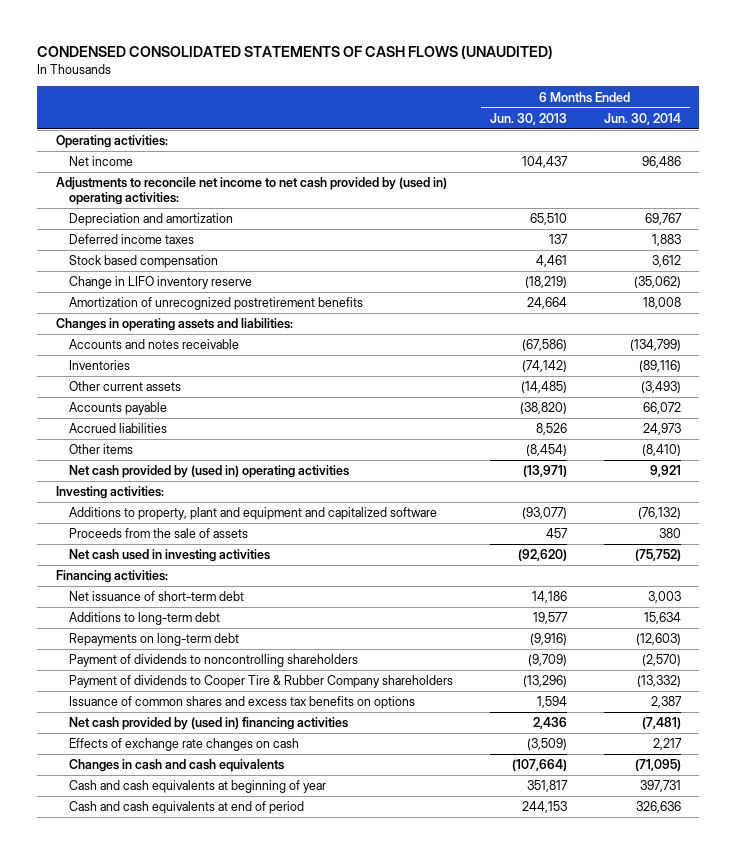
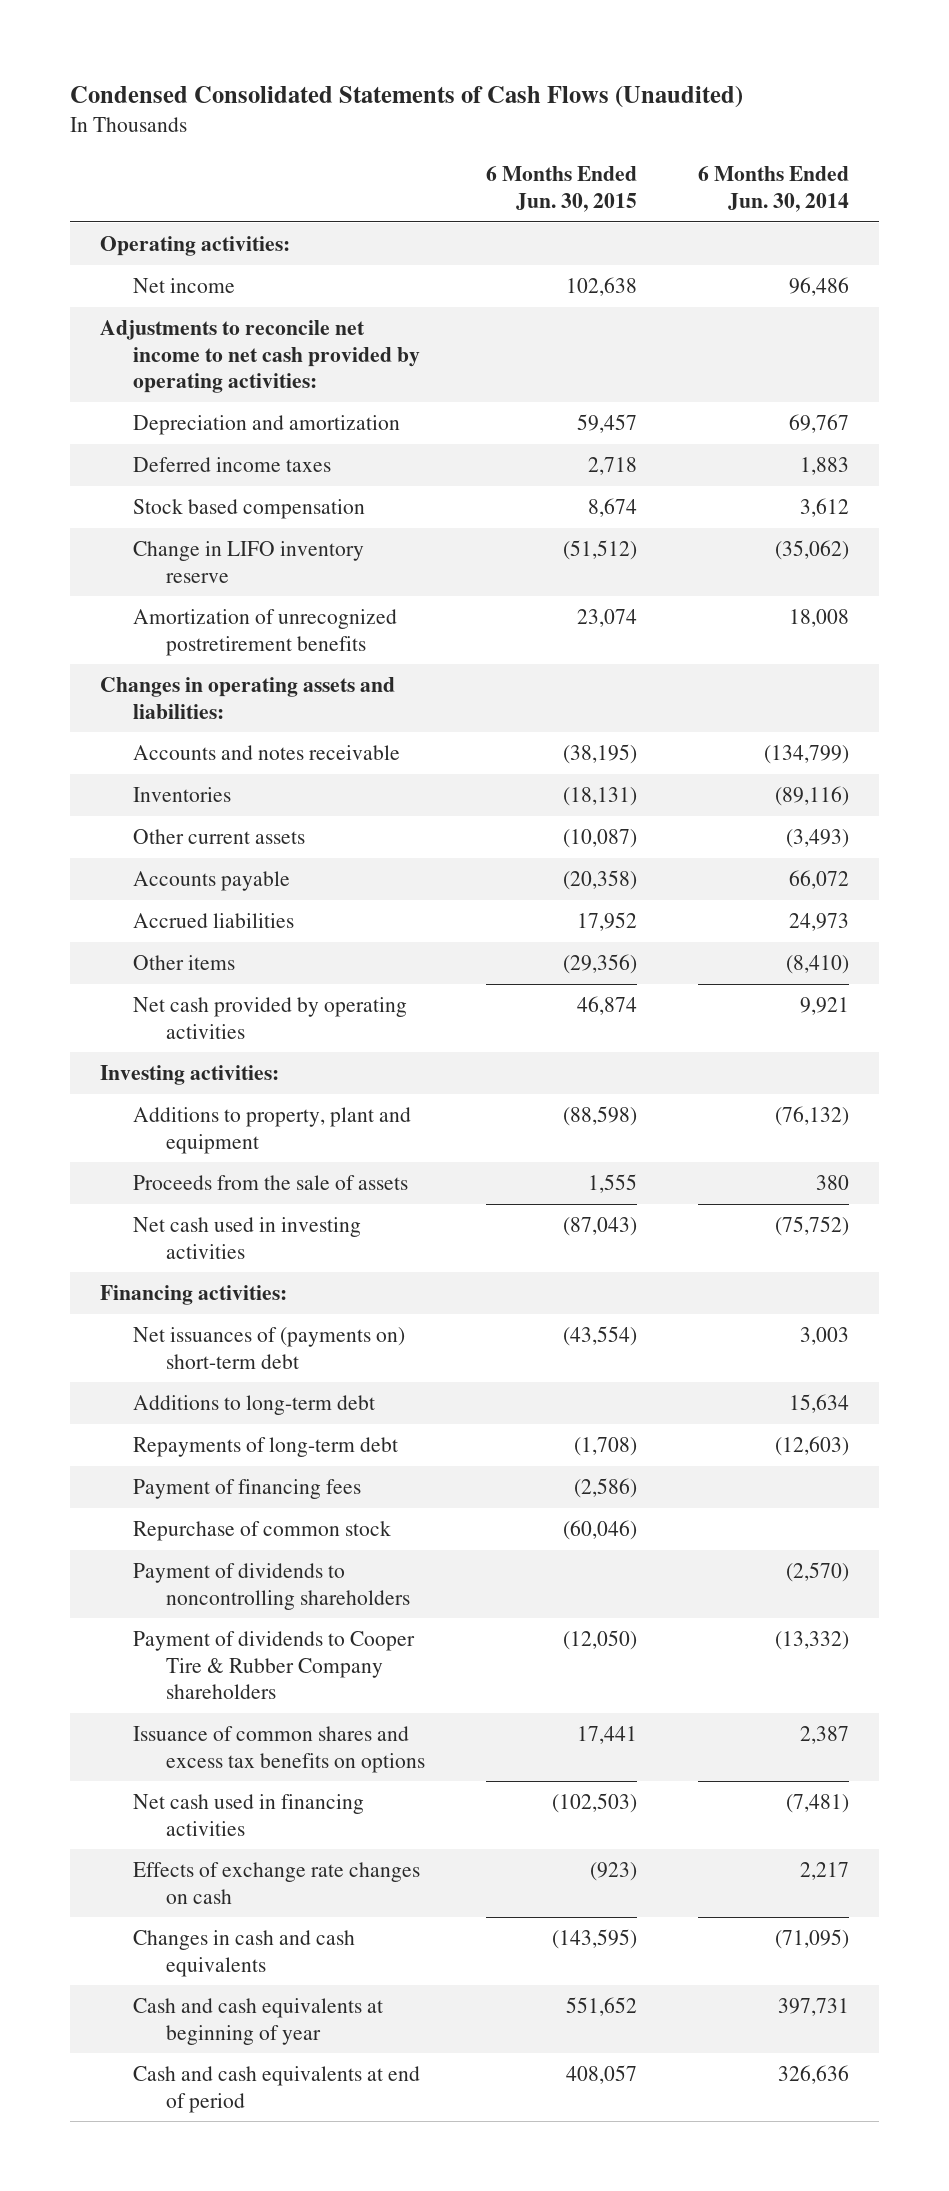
[37,44,554,59] CONDENSED CONSOLIDATED STATEMENTS OF CASH FLOWS (UNAUDITED) -> [69,85,743,108] Condensed Consolidated Statements of Cash Flows (Unaudited)
[489,112,567,125] Jun. 30, 2013 -> none
none -> [486,166,638,212] 6 Months Ended Jun. 30, 2015
[55,177,447,206] Adjustments to reconcile net income to net cash provided by (used in) operating activities: -> [100,320,421,393] Adjustments to reconcile net income to net cash provided by operating activities:
[68,465,349,479] Net cash provided by (used in) operating activities -> [133,997,408,1039] Net cash provided by operating activities
[68,507,437,521] Additions to property, plant and equipment and capitalized software -> [133,1107,412,1154] Additions to property, plant and equipment
[68,591,244,602] Net issuance of short-term debt -> [133,1327,406,1369] Net issuances of (payments on) short-term debt
[68,633,239,647] Repayments on long-term debt -> [133,1437,399,1458] Repayments of long-term debt
none -> [133,1479,362,1500] Payment of financing fees
none -> [133,1521,392,1542] Repurchase of common stock
[68,717,348,731] Net cash provided by (used in) financing activities -> [133,1794,365,1836] Net cash used in financing activities

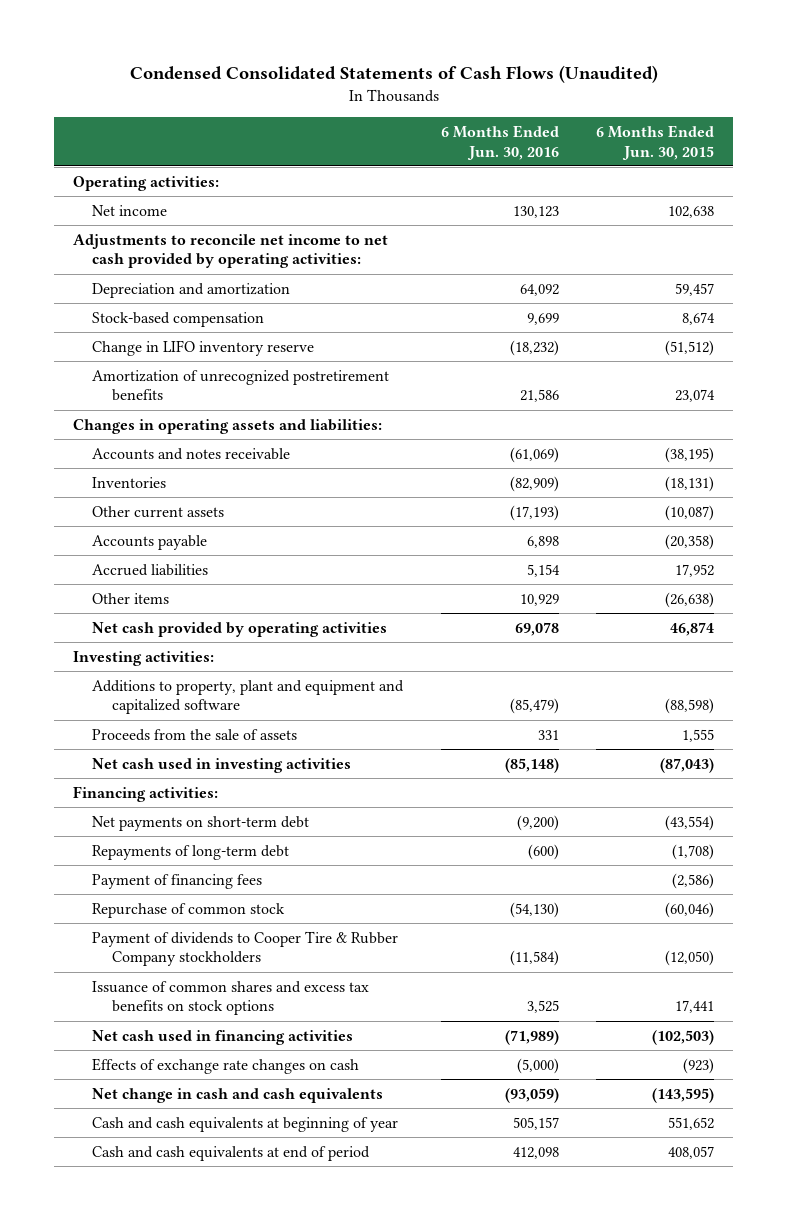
[697,166,849,212] 6 Months Ended Jun. 30, 2014 -> none
none -> [440,124,559,160] 6 Months Ended Jun. 30, 2016
[133,457,332,473] Deferred income taxes -> none
[133,499,366,520] Stock based compensation -> [92,311,265,327] Stock-based compensation
[563,954,638,975] (29,356) -> [665,591,715,608] (26,638)
[133,1107,412,1154] Additions to property, plant and equipment -> [92,679,405,715] Additions to property, plant and equipment and capitalized software
[133,1395,376,1416] Additions to long-term debt -> none
[133,1327,406,1369] Net issuances of (payments on) short-term debt -> [92,815,310,831] Net payments on short-term debt
[133,1563,411,1610] Payment of dividends to noncontrolling shareholders -> none
[133,1631,416,1699] Payment of dividends to Cooper Tire & Rubber Company shareholders -> [92,930,399,967] Payment of dividends to Cooper Tire & Rubber Company stockholders
[133,1726,426,1773] Issuance of common shares and excess tax benefits on options -> [92,980,370,1016] Issuance of common shares and excess tax benefits on stock options
[133,1930,356,1977] Changes in cash and cash equivalents -> [92,1087,384,1103] Net change in cash and cash equivalents

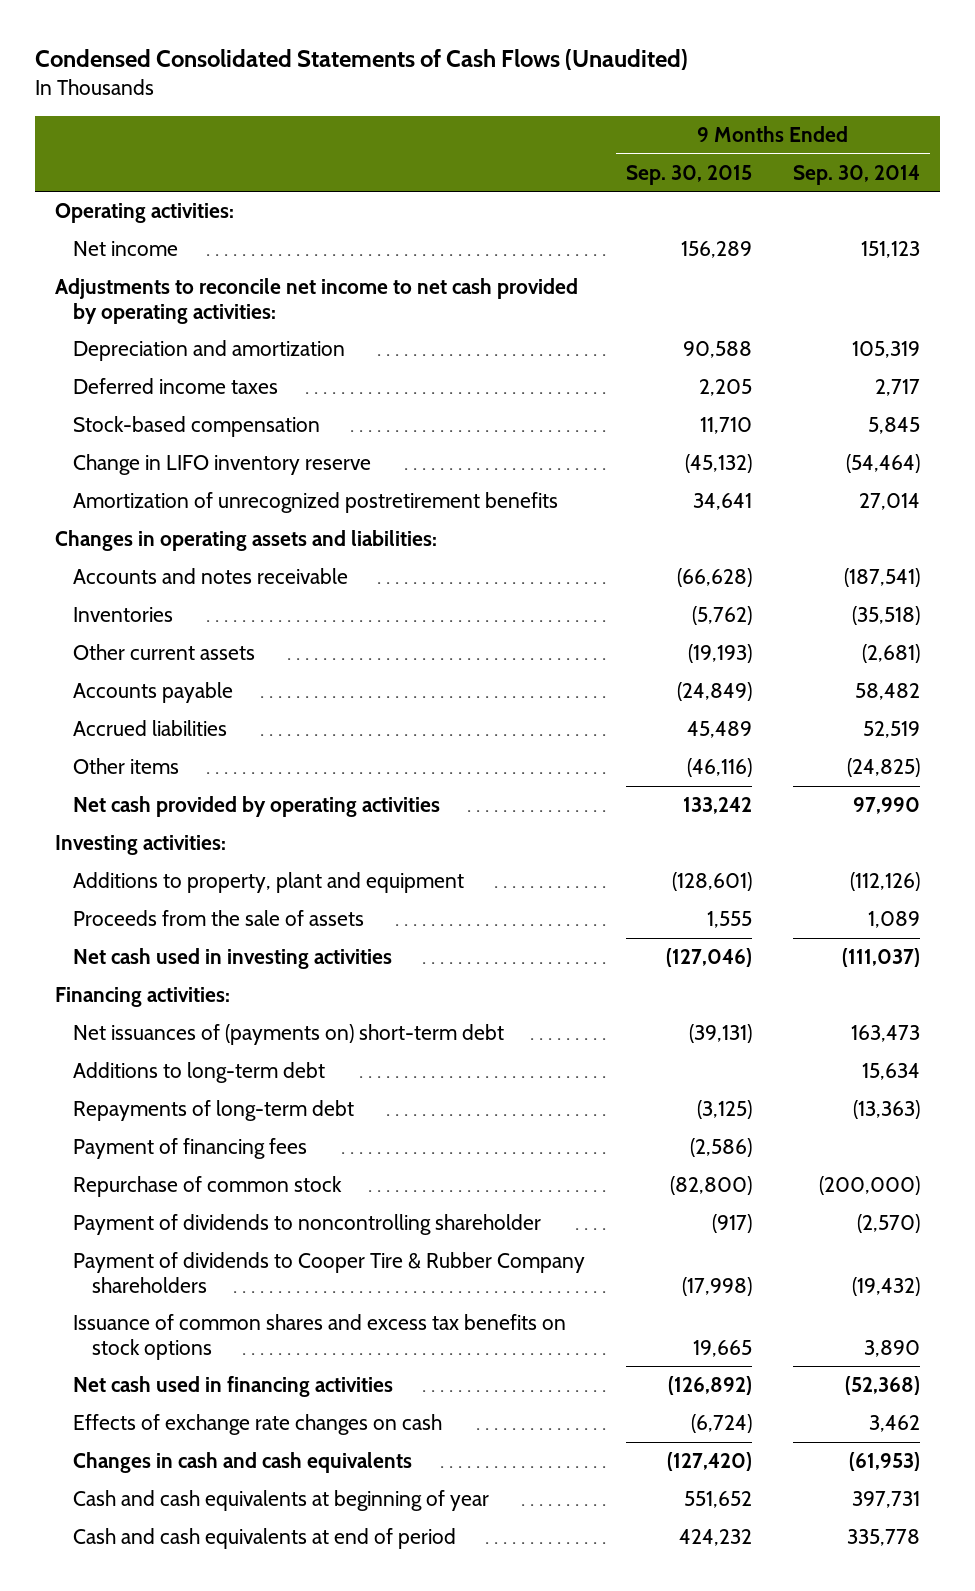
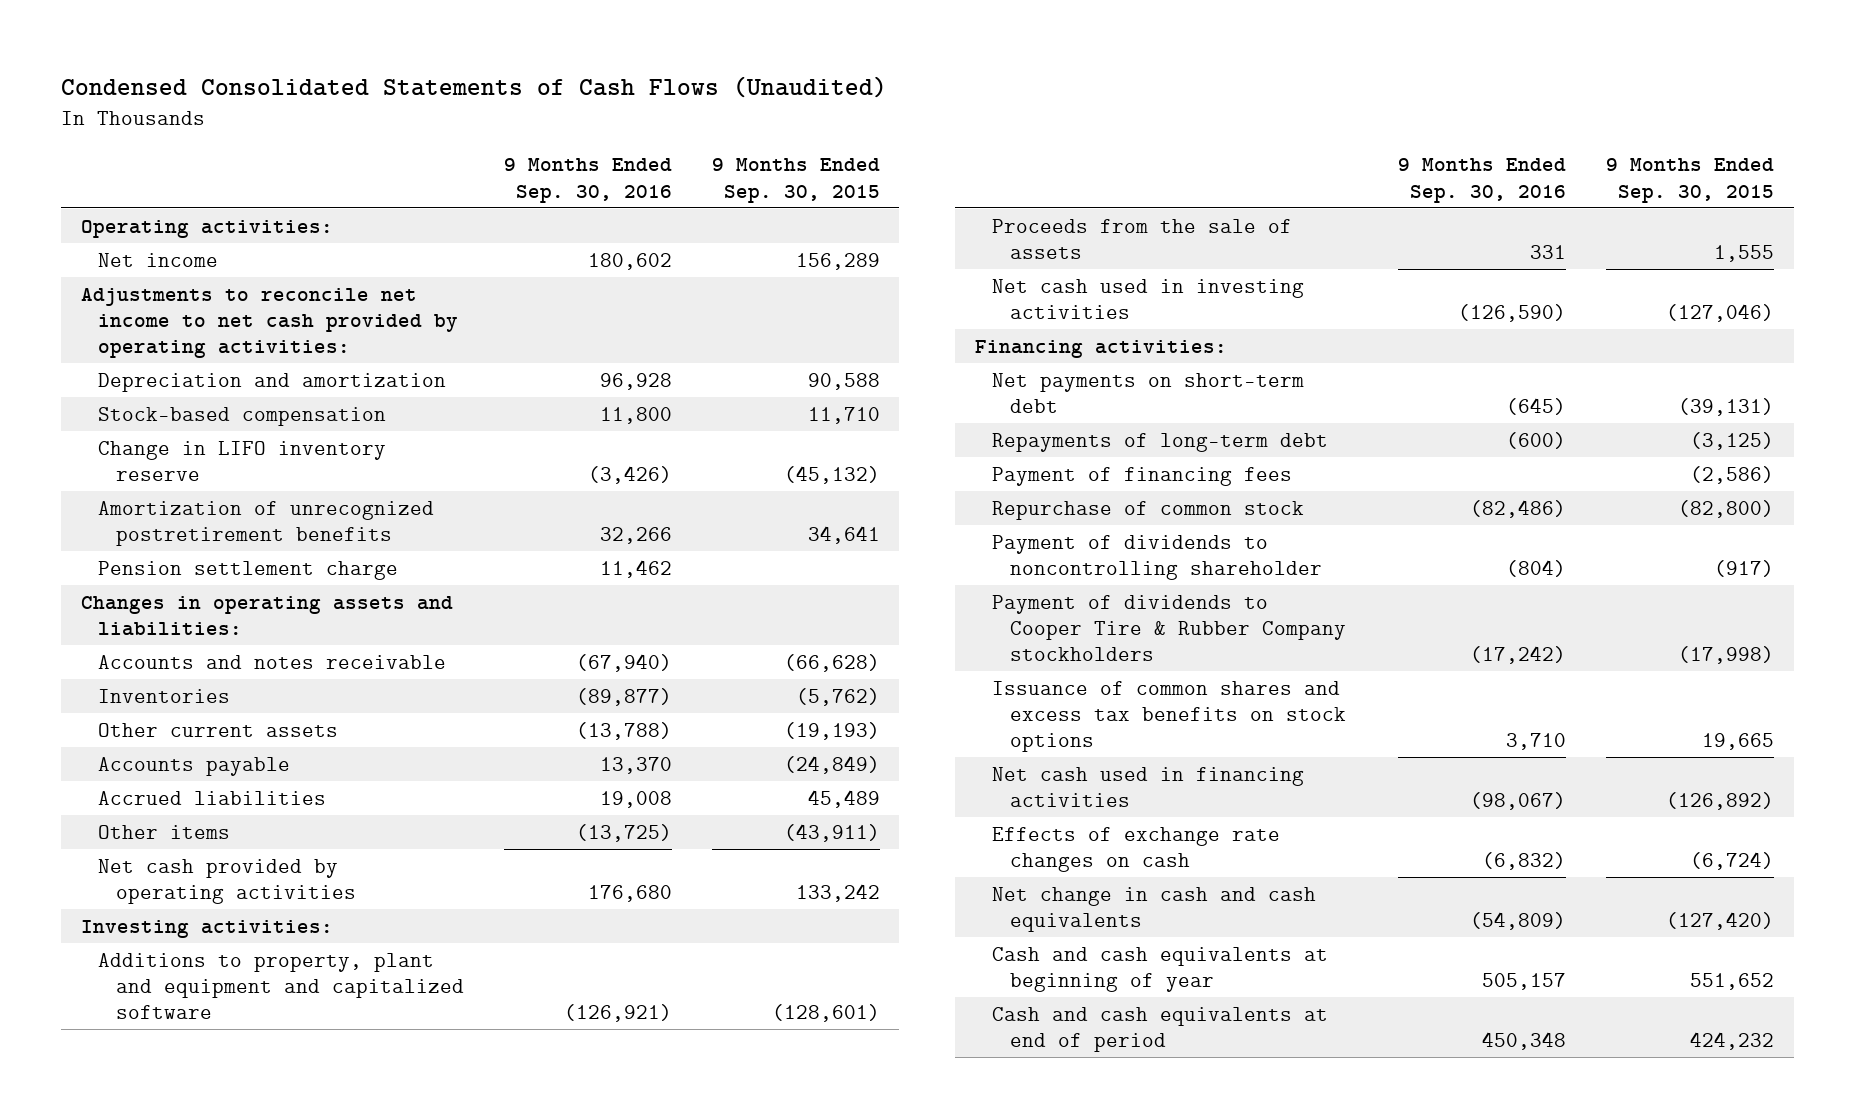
[792,164,920,185] Sep. 30, 2014 -> none
none -> [503,158,672,203] 9 Months Ended Sep. 30, 2016
[73,378,279,395] Deferred income taxes -> none
none -> [98,560,399,580] Pension settlement charge
[687,758,753,778] (46,116) -> [783,823,880,842] (43,911)
[73,872,465,894] Additions to property, plant and equipment -> [98,952,464,1020] Additions to property, plant and equipment and capitalized software
[73,1062,326,1084] Additions to long-term debt -> none
[73,1024,505,1046] Net issuances of (payments on) short-term debt -> [992,372,1305,413] Net payments on short-term debt
[73,1252,586,1293] Payment of dividends to Cooper Tire & Rubber Company shareholders -> [992,594,1347,662] Payment of dividends to Cooper Tire & Rubber Company stockholders
[73,1452,413,1474] Changes in cash and cash equivalents -> [992,886,1317,932] Net change in cash and cash equivalents

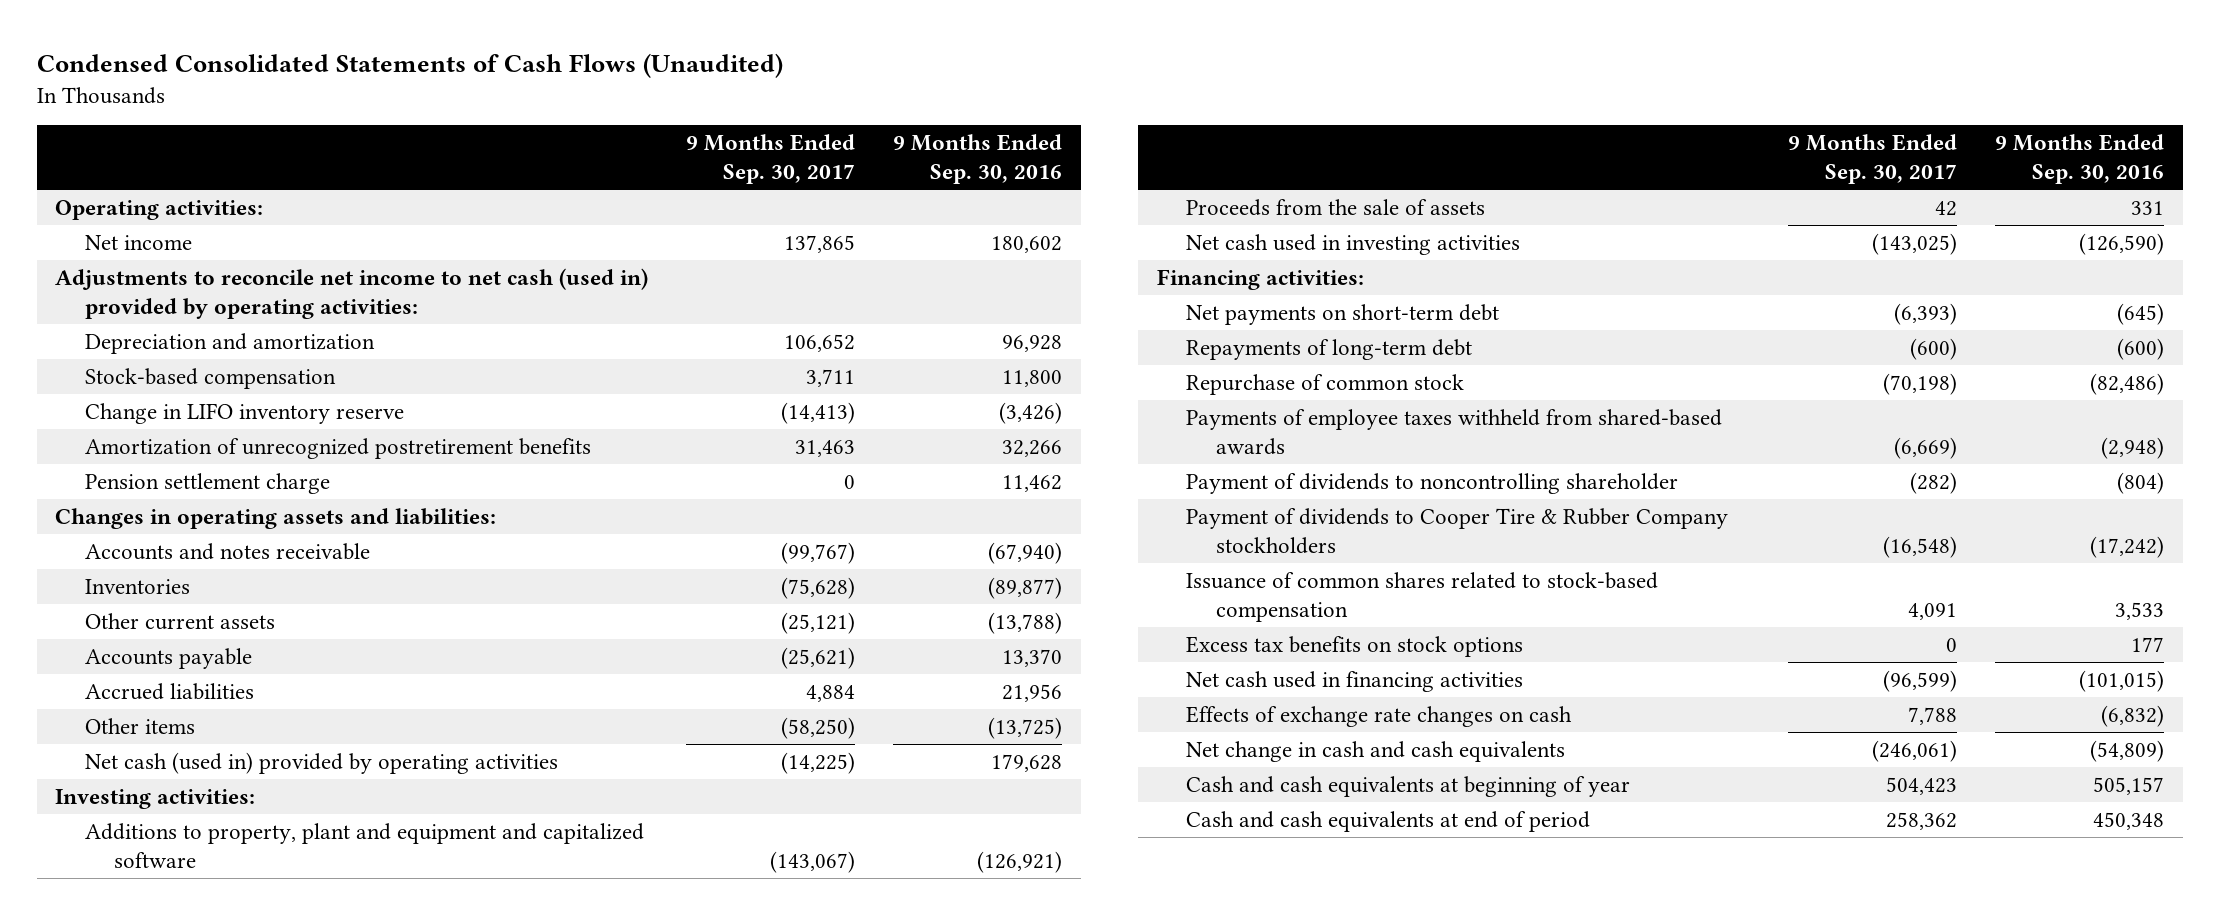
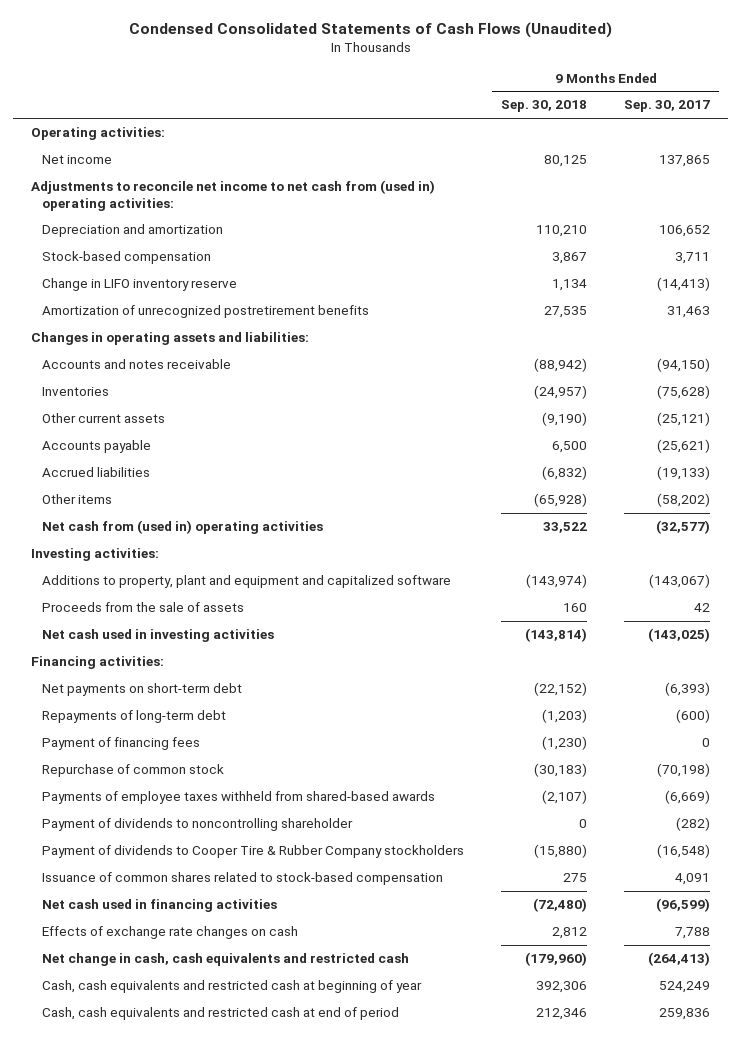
[893,134,1063,185] 9 Months Ended Sep. 30, 2016 -> none
none -> [501,100,588,113] Sep. 30, 2018
[55,268,649,319] Adjustments to reconcile net income to net cash (used in) provided by operating activities: -> [31,180,436,211] Adjustments to reconcile net income to net cash from (used in) operating activities:
[84,473,330,495] Pension settlement charge -> none
[781,542,856,565] (99,767) -> [656,358,710,373] (94,150)
[806,685,856,703] 4,884 -> [656,466,710,481] (19,133)
[781,717,856,740] (58,250) -> [656,493,710,508] (58,202)
[84,752,558,775] Net cash (used in) provided by operating activities -> [42,520,324,535] Net cash from (used in) operating activities
[781,752,856,775] (14,225) -> [655,520,710,535] (32,577)
none -> [42,737,201,751] Payment of financing fees
[1186,636,1524,658] Excess tax benefits on stock options -> none
[1186,741,1566,763] Net change in cash and cash equivalents -> [42,953,410,967] Net change in cash, cash equivalents and restricted cash
[1871,740,1957,763] (246,061) -> [647,952,710,967] (264,413)
[1186,776,1631,798] Cash and cash equivalents at beginning of year -> [42,980,423,994] Cash, cash equivalents and restricted cash at beginning of year
[1885,777,1957,796] 504,423 -> [658,981,710,994] 524,249
[1186,811,1591,833] Cash and cash equivalents at end of period -> [42,1007,400,1021] Cash, cash equivalents and restricted cash at end of period
[1885,812,1957,831] 258,362 -> [658,1008,710,1021] 259,836

